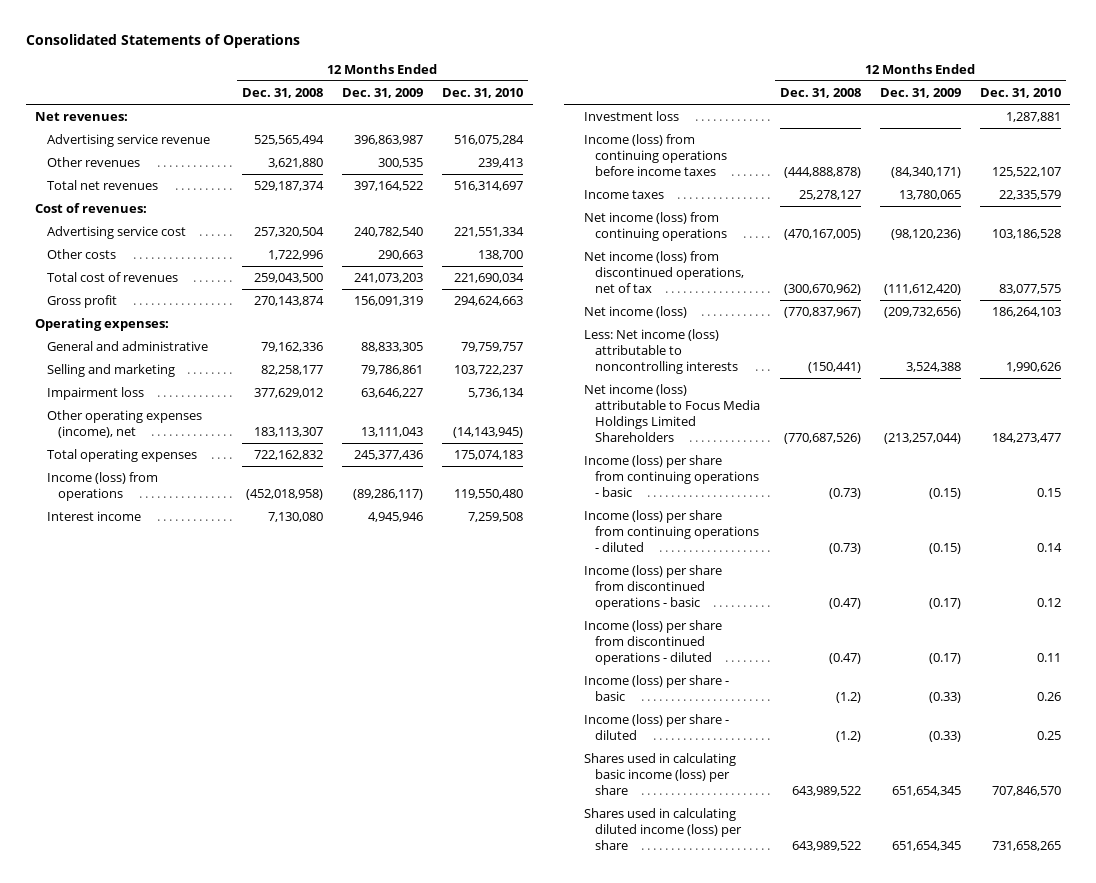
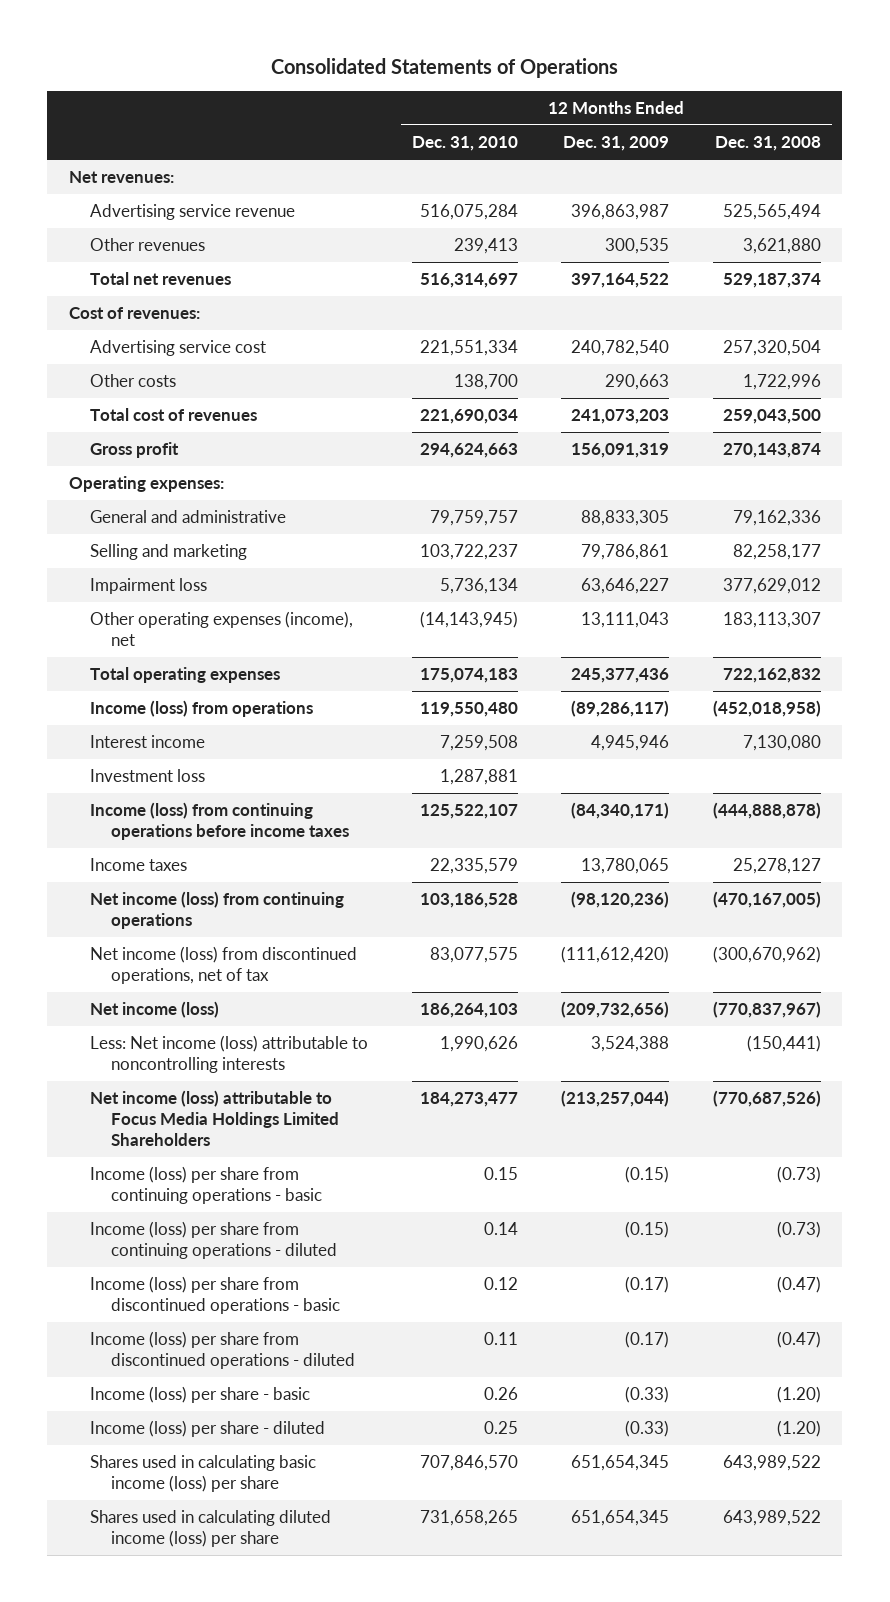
[835,691,861,703] (1.2) -> [776,1386,821,1404] (1.20)
[835,730,861,742] (1.2) -> [776,1420,821,1438] (1.20)

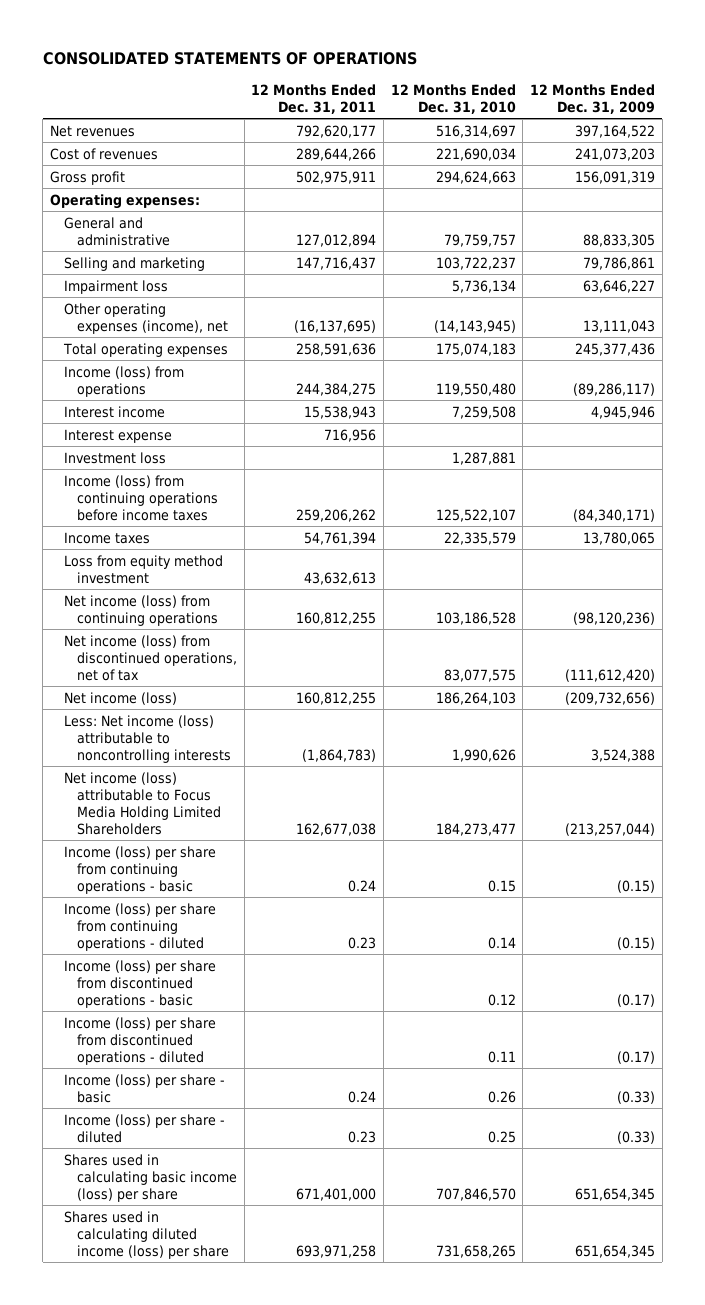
[270,57,618,78] Consolidated Statements of Operations -> [42,52,417,66] CONSOLIDATED STATEMENTS OF OPERATIONS
[714,136,821,152] Dec. 31, 2008 -> none
none -> [251,83,377,114] 12 Months Ended Dec. 31, 2011
[68,171,174,184] Net revenues: -> none
[89,204,295,221] Advertising service revenue -> none
[89,238,205,252] Other revenues -> none
[68,307,200,320] Cost of revenues: -> none
[89,340,266,357] Advertising service cost -> none
[89,374,176,388] Other costs -> none
[89,272,231,286] Total net revenues -> [50,124,136,137] Net revenues
[89,408,257,422] Total cost of revenues -> [50,147,159,160] Cost of revenues
none -> [63,428,172,443] Interest expense
none -> [63,554,223,584] Loss from equity method investment
[89,1090,340,1146] Net income (loss) attributable to Focus Media Holdings Limited Shareholders -> [63,771,222,835] Net income (loss) attributable to Focus Media Holding Limited Shareholders

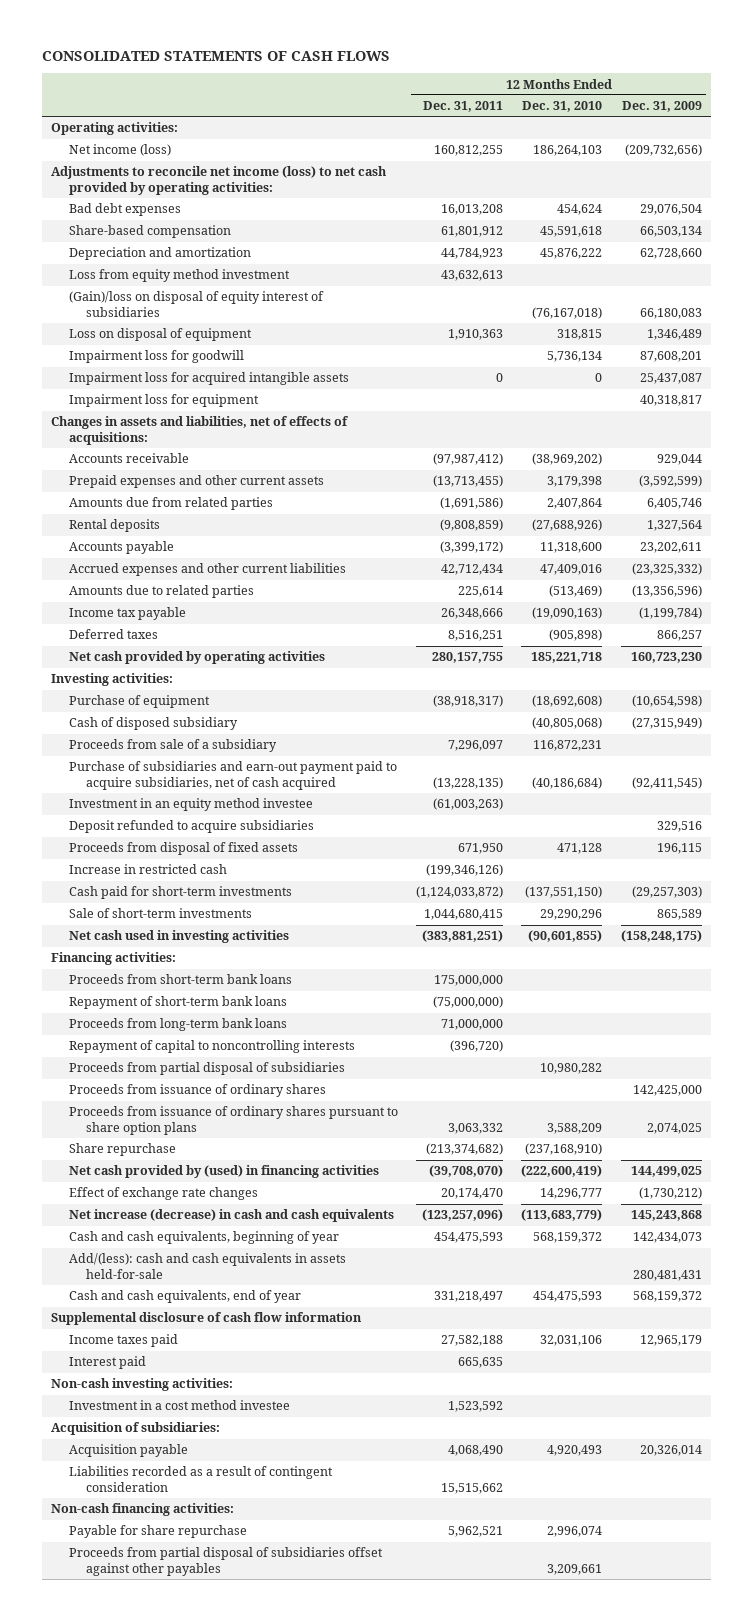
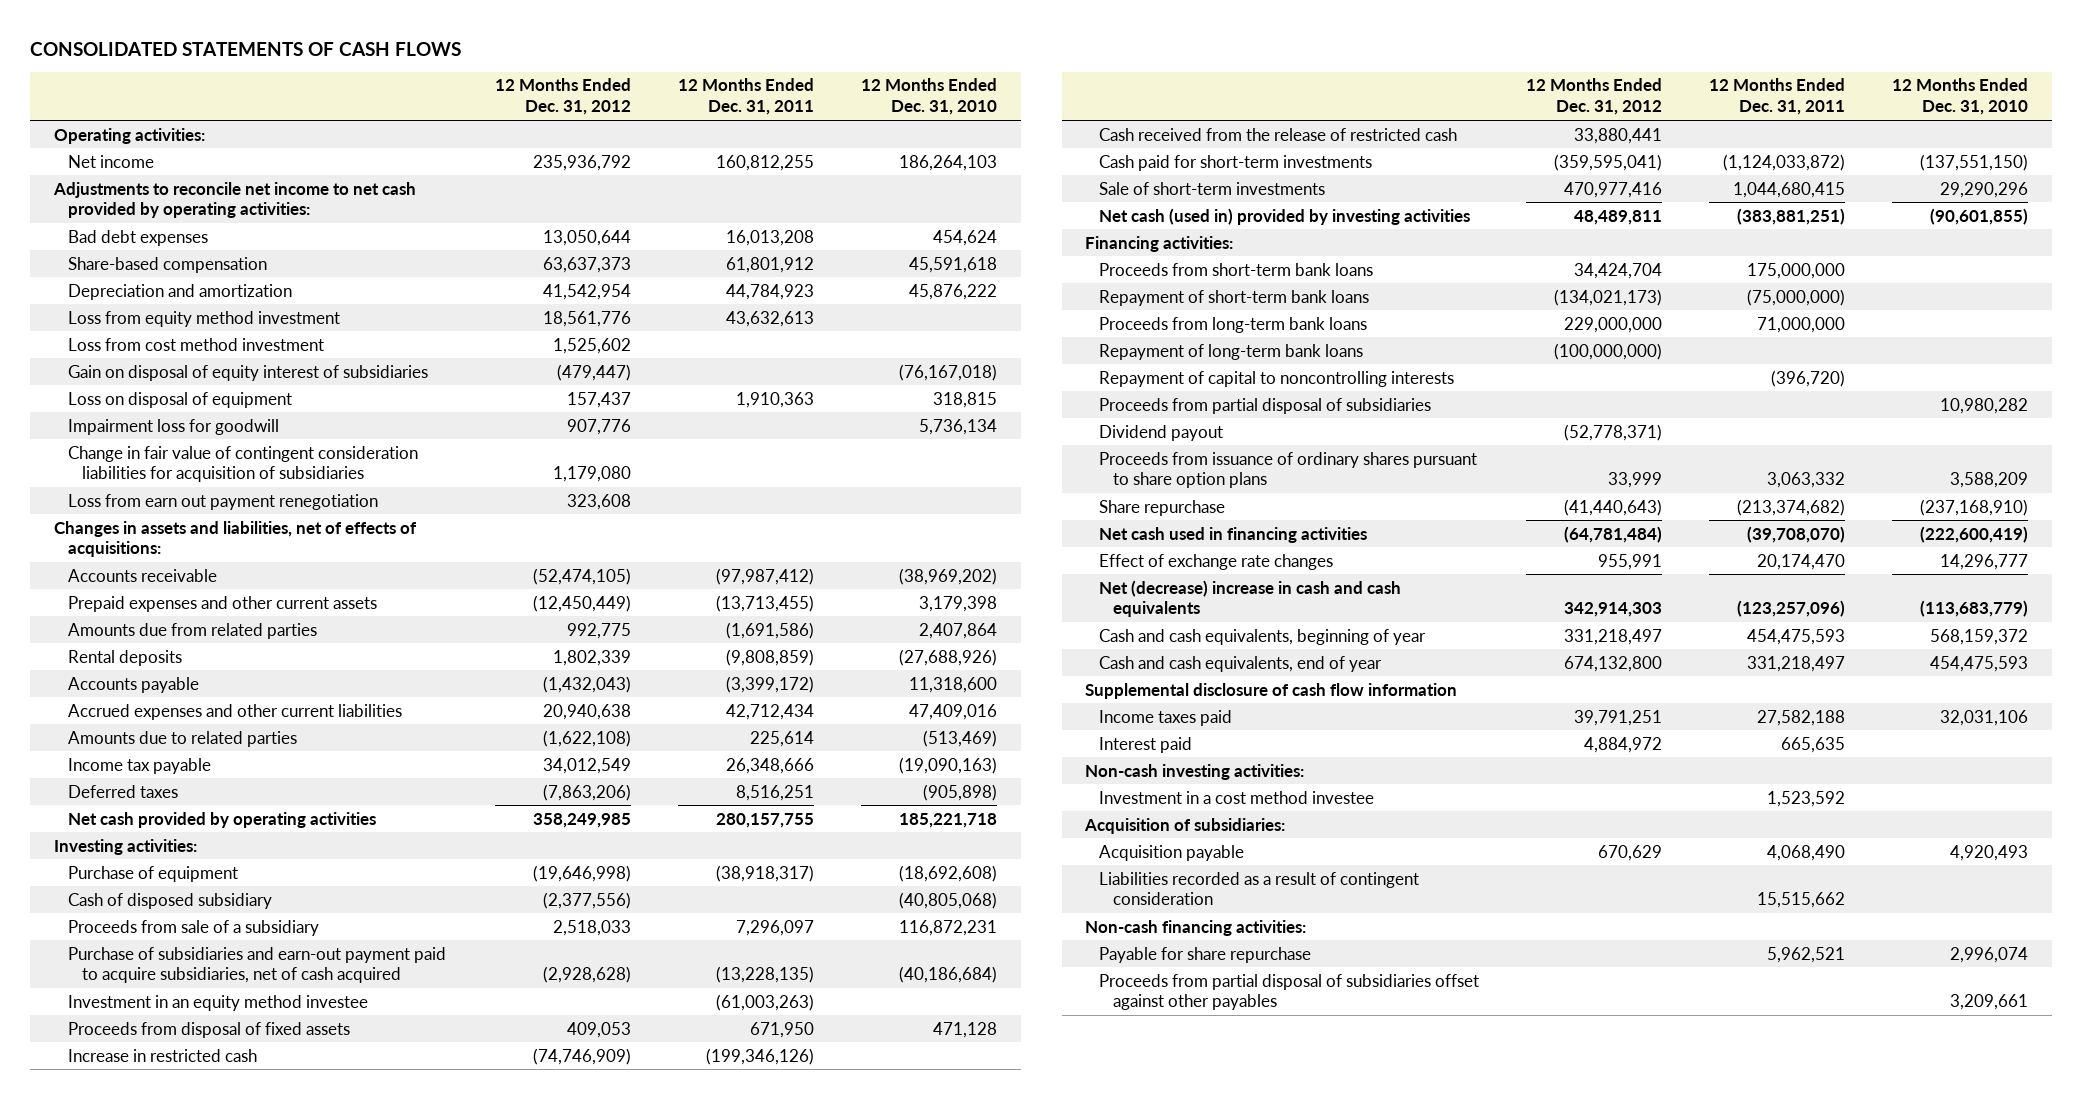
[621,101,702,113] Dec. 31, 2009 -> none
none -> [494,78,631,116] 12 Months Ended Dec. 31, 2012
[68,144,171,157] Net income (loss) -> [67,154,154,168] Net income
[50,166,387,195] Adjustments to reconcile net income (loss) to net cash provided by operating activities: -> [52,181,416,219] Adjustments to reconcile net income to net cash provided by operating activities:
none -> [67,337,324,351] Loss from cost method investment
[68,291,324,317] (Gain)/loss on disposal of equity interest of subsidiaries -> [67,364,428,381] Gain on disposal of equity interest of subsidiaries
[68,372,349,386] Impairment loss for acquired intangible assets -> none
[68,394,259,408] Impairment loss for equipment -> none
none -> [67,445,418,483] Change in fair value of contingent consideration liabilities for acquisition of subsidiaries
none -> [67,493,378,510] Loss from earn out payment renegotiation
[68,820,314,834] Deposit refunded to acquire subsidiaries -> none
none -> [1099,127,1458,141] Cash received from the release of restricted cash
[68,930,289,944] Net cash used in investing activities -> [1099,207,1471,225] Net cash (used in) provided by investing activities
none -> [1099,343,1364,360] Repayment of long-term bank loans
[68,1084,326,1098] Proceeds from issuance of ordinary shares -> none
none -> [1099,424,1224,441] Dividend payout
[68,1165,379,1179] Net cash provided by (used) in financing activities -> [1099,526,1368,543] Net cash used in financing activities
[68,1209,394,1223] Net increase (decrease) in cash and cash equivalents -> [1099,579,1402,618] Net (decrease) increase in cash and cash equivalents
[68,1253,346,1279] Add/(less): cash and cash equivalents in assets held-for-sale -> none

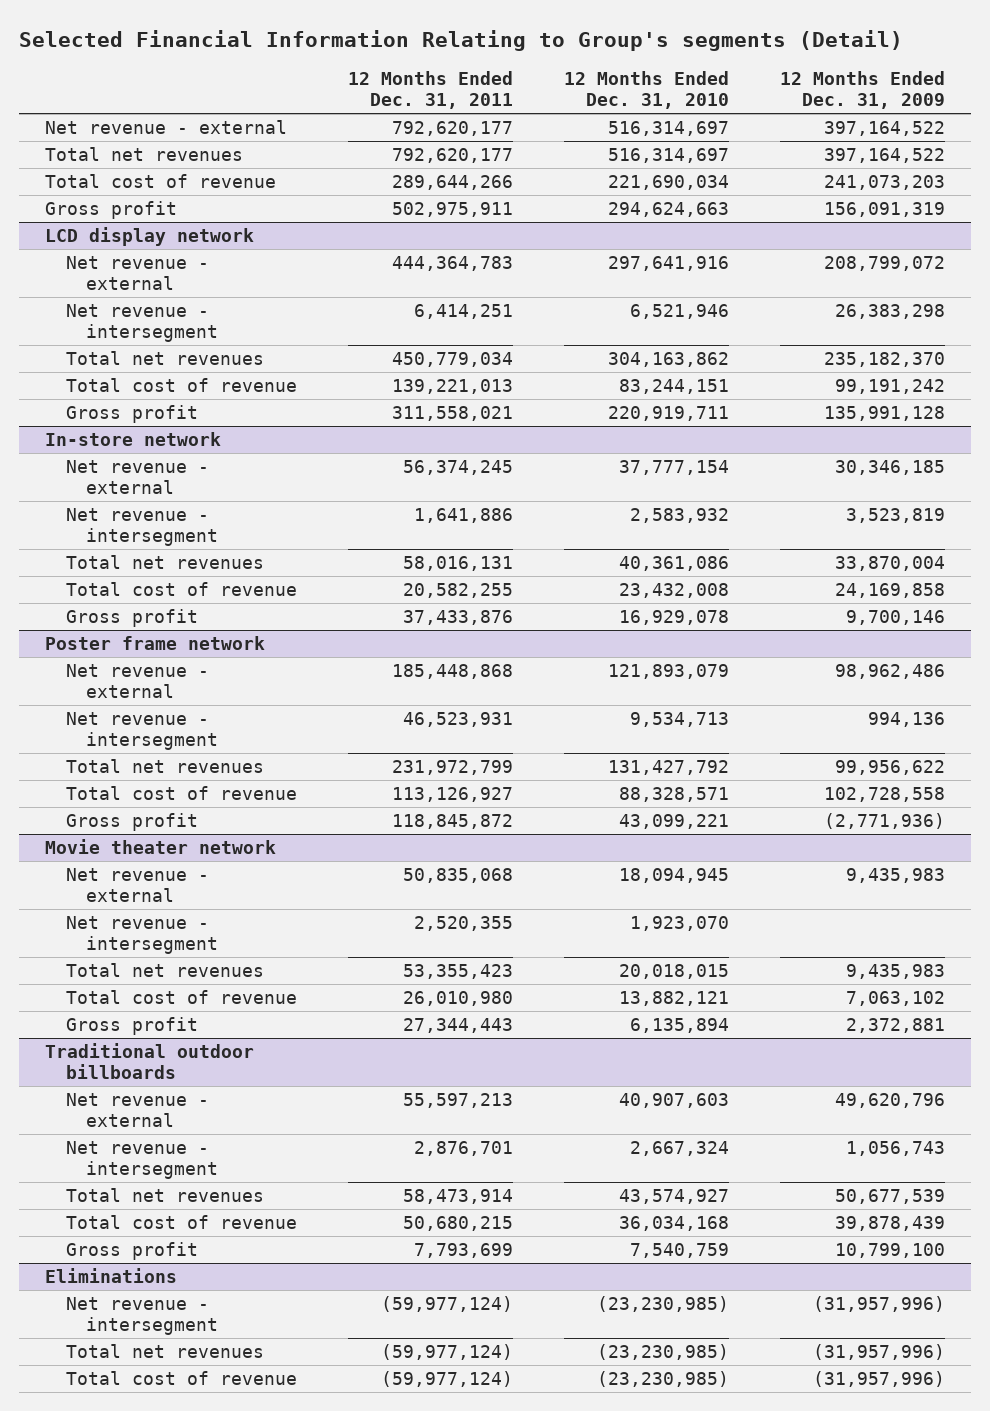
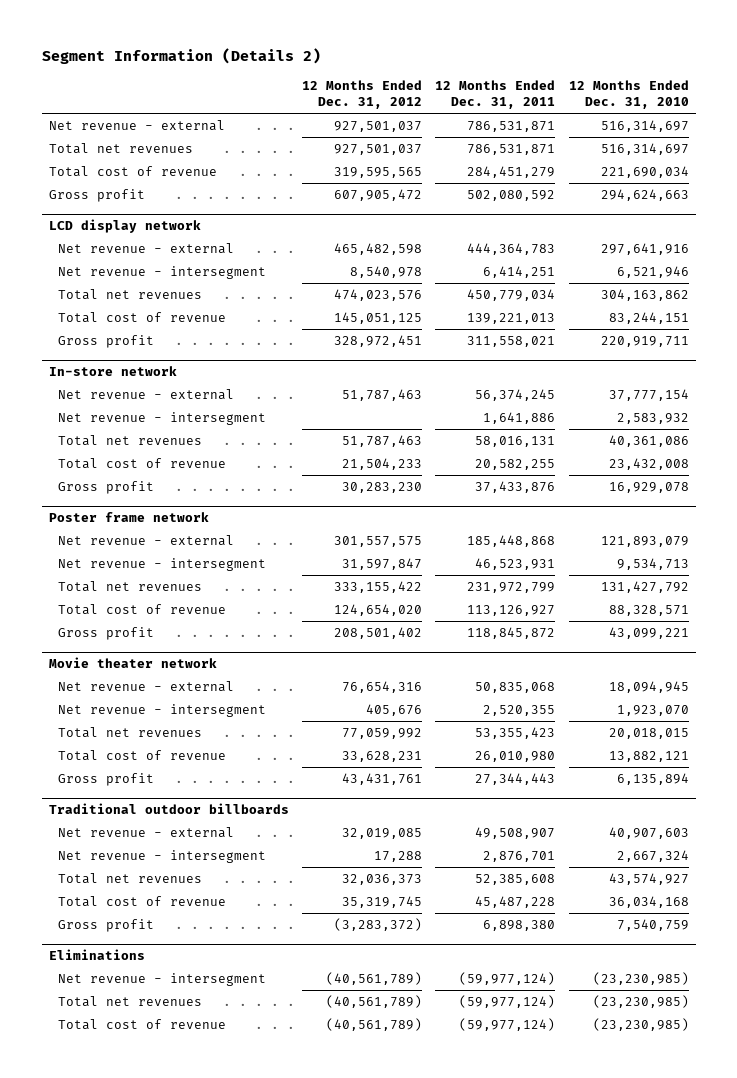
[19,30,904,52] Selected Financial Information Relating to Group's segments (Detail) -> [41,48,321,65] Segment Information (Details 2)
[780,71,946,110] 12 Months Ended Dec. 31, 2009 -> none
none -> [302,80,423,110] 12 Months Ended Dec. 31, 2012
[391,121,513,137] 792,620,177 -> [467,121,556,133] 786,531,871
[391,148,513,164] 792,620,177 -> [467,144,556,156] 786,531,871
[391,175,513,191] 289,644,266 -> [467,166,556,179] 284,451,279
[391,202,513,218] 502,975,911 -> [467,190,556,202] 502,080,592
[402,1093,513,1109] 55,597,213 -> [475,827,556,840] 49,508,907
[402,1189,513,1205] 58,473,914 -> [475,874,556,886] 52,385,608
[402,1216,513,1232] 50,680,215 -> [475,896,556,909] 45,487,228
[413,1243,513,1259] 7,793,699 -> [483,920,556,932] 6,898,380

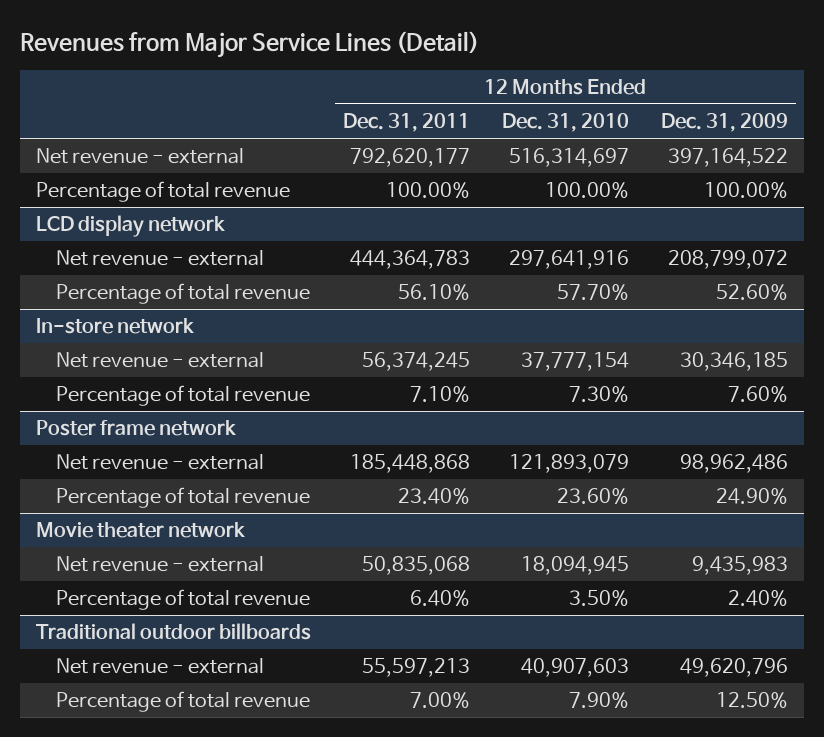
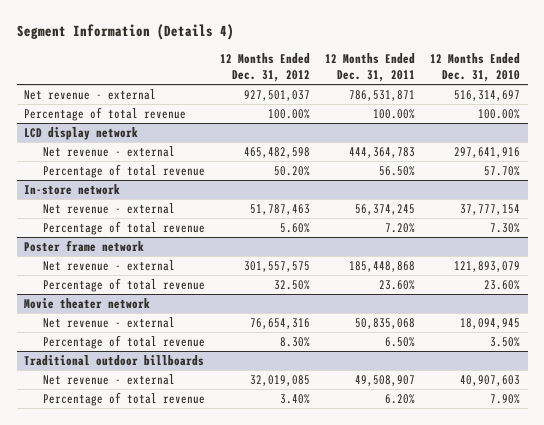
[19,31,479,59] Revenues from Major Service Lines (Detail) -> [16,24,234,41] Segment Information (Details 4)
[660,113,788,133] Dec. 31, 2009 -> none
none -> [220,52,311,82] 12 Months Ended Dec. 31, 2012
[349,148,470,168] 792,620,177 -> [349,90,416,102] 786,531,871
[397,284,470,301] 56.10% -> [379,166,416,177] 56.50%
[409,386,470,403] 7.10% -> [385,223,416,234] 7.20%
[397,488,470,505] 23.40% -> [379,280,416,291] 23.60%
[409,590,470,607] 6.40% -> [385,337,416,348] 6.50%
[361,658,470,678] 55,597,213 -> [355,375,416,387] 49,508,907
[409,692,470,709] 7.00% -> [385,394,416,405] 6.20%

